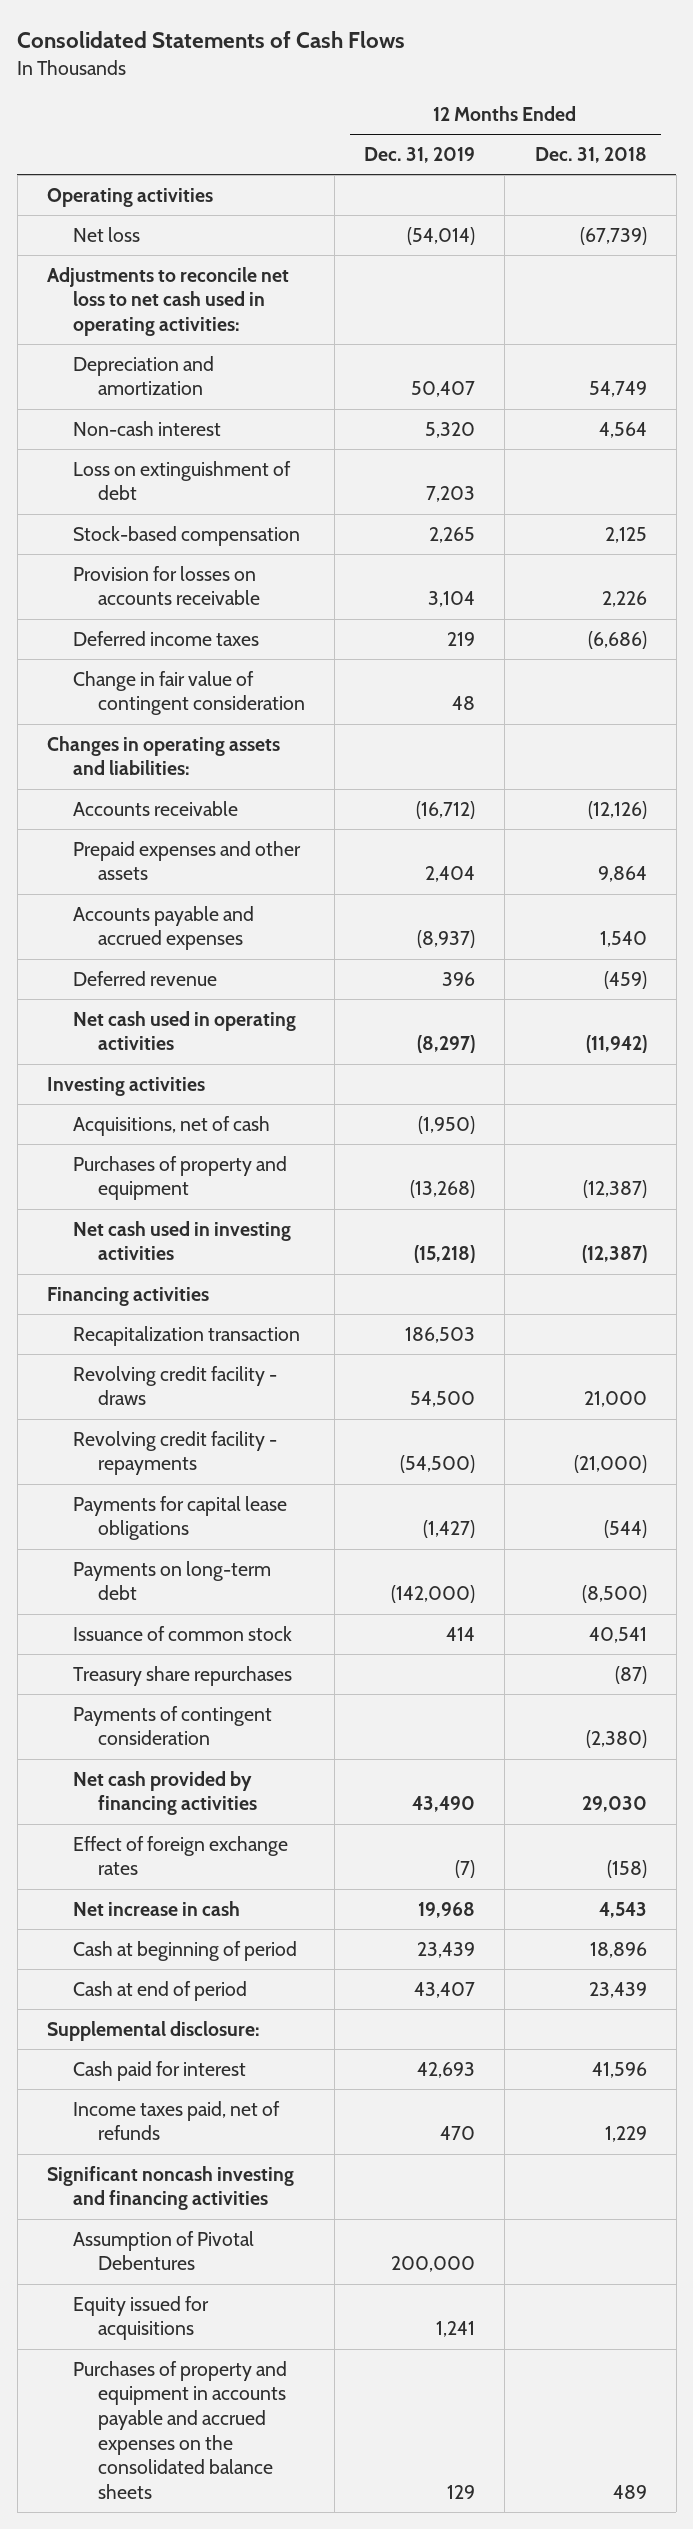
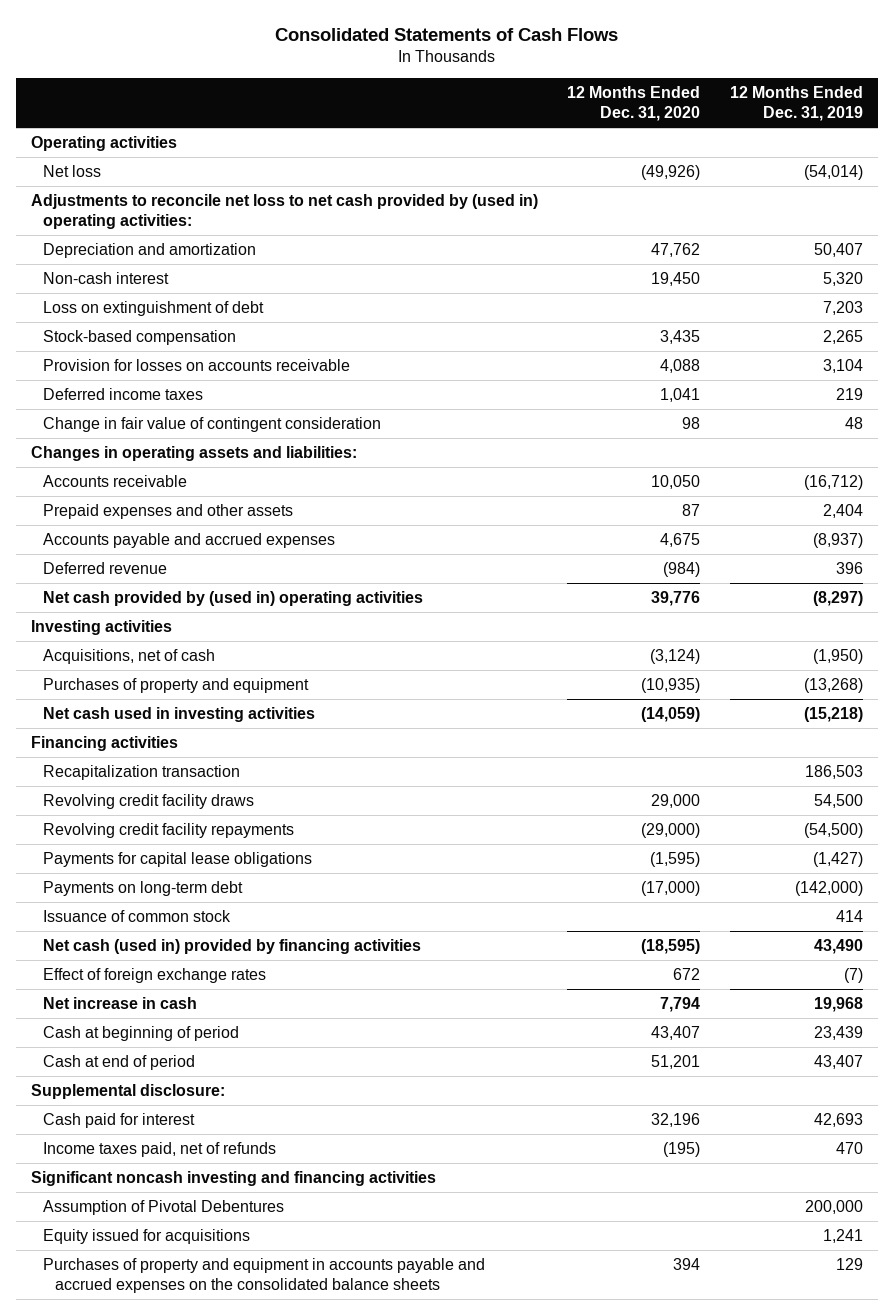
[534,147,647,164] Dec. 31, 2018 -> none
none -> [567,86,701,121] 12 Months Ended Dec. 31, 2020
[46,266,289,336] Adjustments to reconcile net loss to net cash used in operating activities: -> [30,194,538,229] Adjustments to reconcile net loss to net cash provided by (used in) operating activities:
[72,1010,296,1051] Net cash used in operating activities -> [42,591,423,607] Net cash provided by (used in) operating activities
[72,1365,277,1406] Revolving credit facility - draws -> [42,794,254,810] Revolving credit facility draws
[72,1430,277,1476] Revolving credit facility - repayments -> [42,823,294,839] Revolving credit facility repayments
[72,1665,292,1686] Treasury share repurchases -> none
[72,1705,272,1746] Payments of contingent consideration -> none
[72,1770,258,1816] Net cash provided by financing activities -> [42,939,421,955] Net cash (used in) provided by financing activities

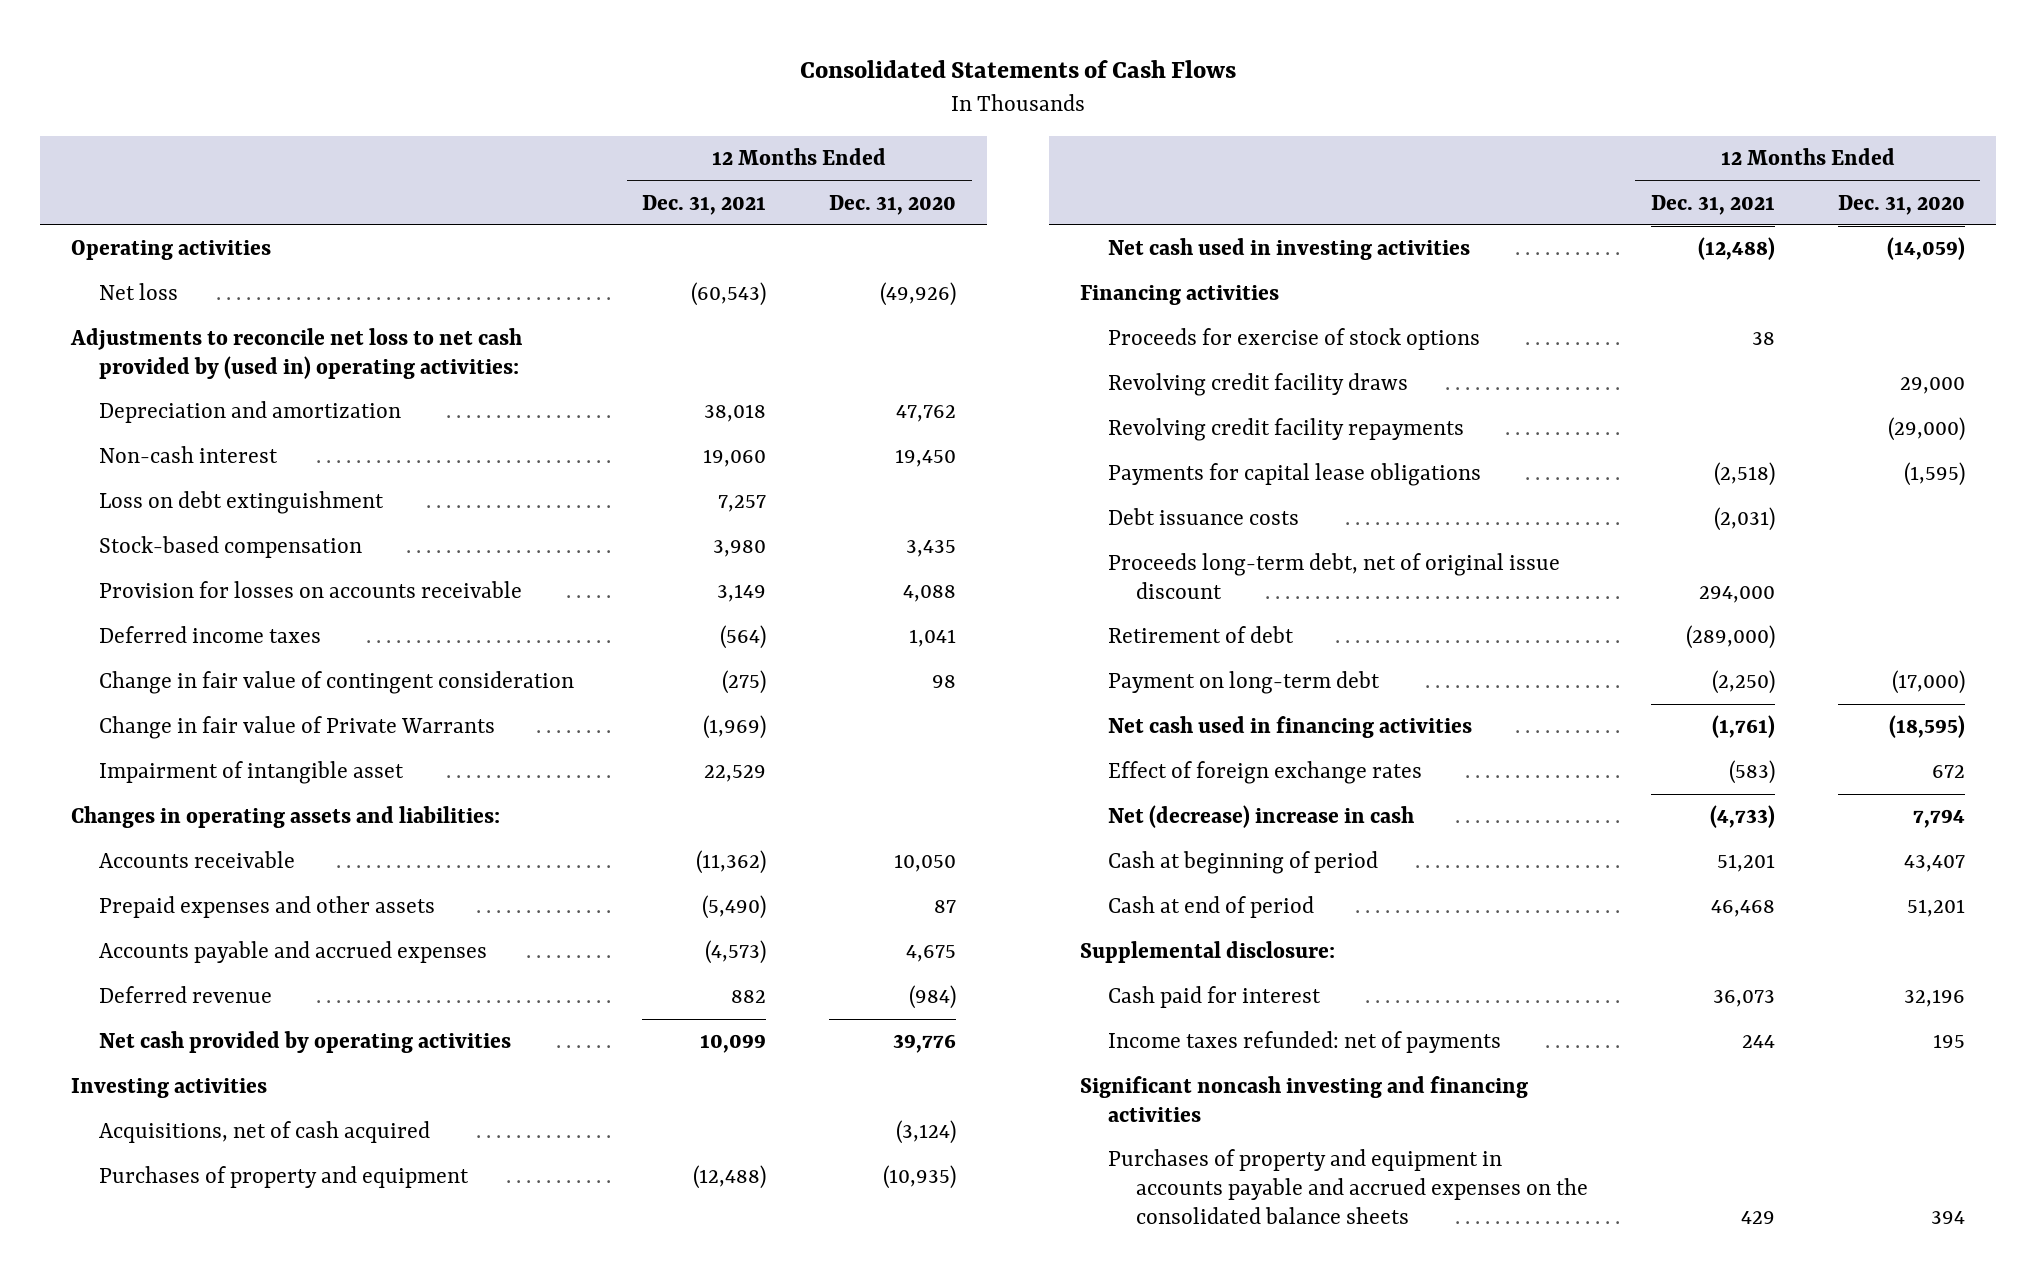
[729,86,863,121] 12 Months Ended Dec. 31, 2019 -> none
none -> [642,194,767,215] Dec. 31, 2021
[42,301,264,317] Loss on extinguishment of debt -> [99,491,385,515] Loss on debt extinguishment
none -> [99,716,496,740] Change in fair value of Private Warrants
none -> [99,761,405,785] Impairment of intangible asset
[42,591,423,607] Net cash provided by (used in) operating activities -> [99,1031,512,1054] Net cash provided by operating activities
[42,649,215,665] Acquisitions, net of cash -> [99,1121,431,1144] Acquisitions, net of cash acquired
[42,765,240,781] Recapitalization transaction -> none
none -> [1108,328,1481,351] Proceeds for exercise of stock options
[42,910,231,923] Issuance of common stock -> none
none -> [1108,508,1300,526] Debt issuance costs
none -> [1108,553,1561,600] Proceeds long-term debt, net of original issue discount
none -> [1108,626,1295,644] Retirement of debt
[42,881,243,897] Payments on long-term debt -> [1108,671,1381,695] Payment on long-term debt
[42,939,421,955] Net cash (used in) provided by financing activities -> [1108,716,1473,739] Net cash used in financing activities
[42,997,197,1010] Net increase in cash -> [1108,805,1415,829] Net (decrease) increase in cash
[42,1142,276,1158] Income taxes paid, net of refunds -> [1108,1031,1502,1054] Income taxes refunded: net of payments
[663,1142,701,1158] (195) -> [1932,1034,1965,1049] 195
[42,1200,284,1216] Assumption of Pivotal Debentures -> none
[42,1229,250,1245] Equity issued for acquisitions -> none

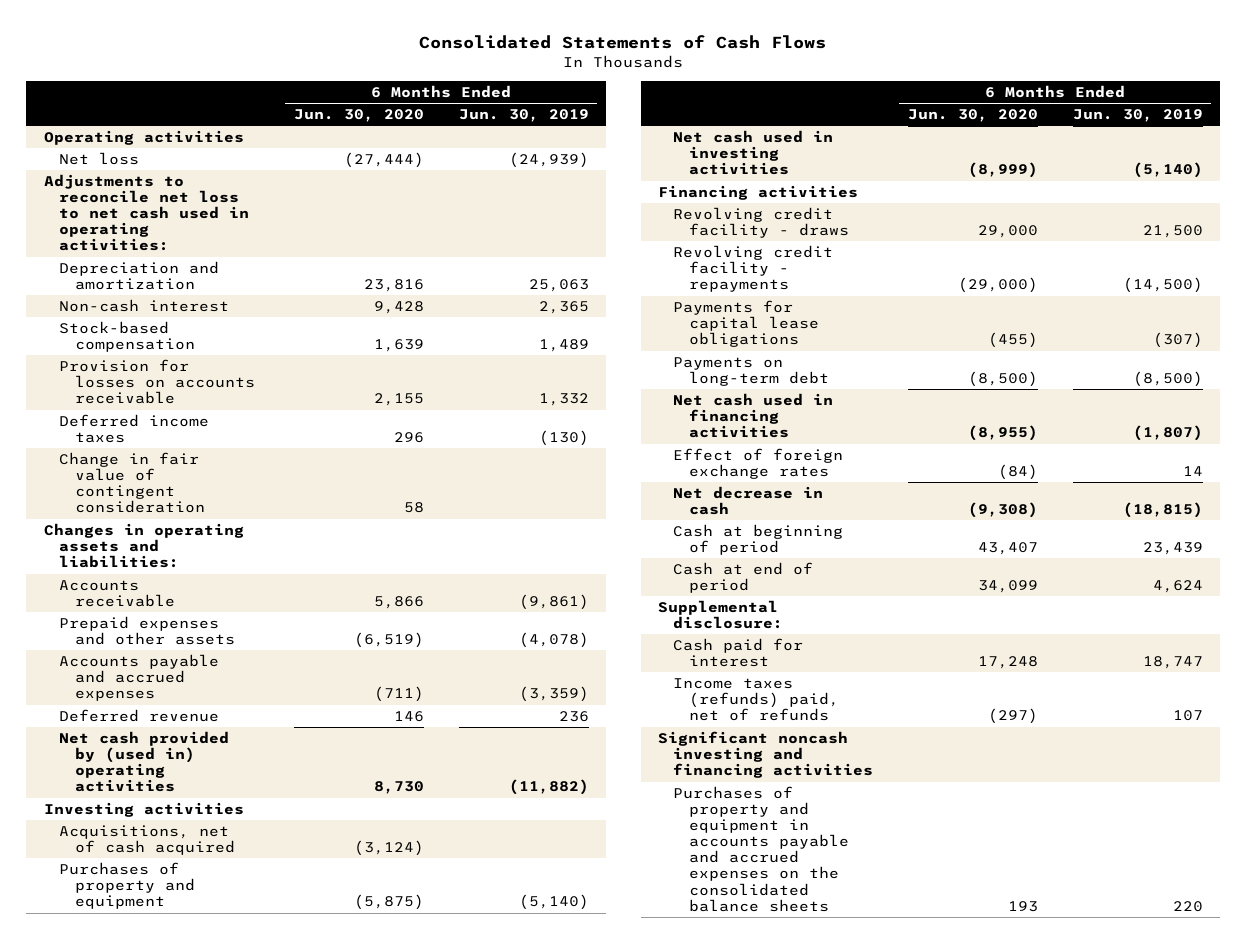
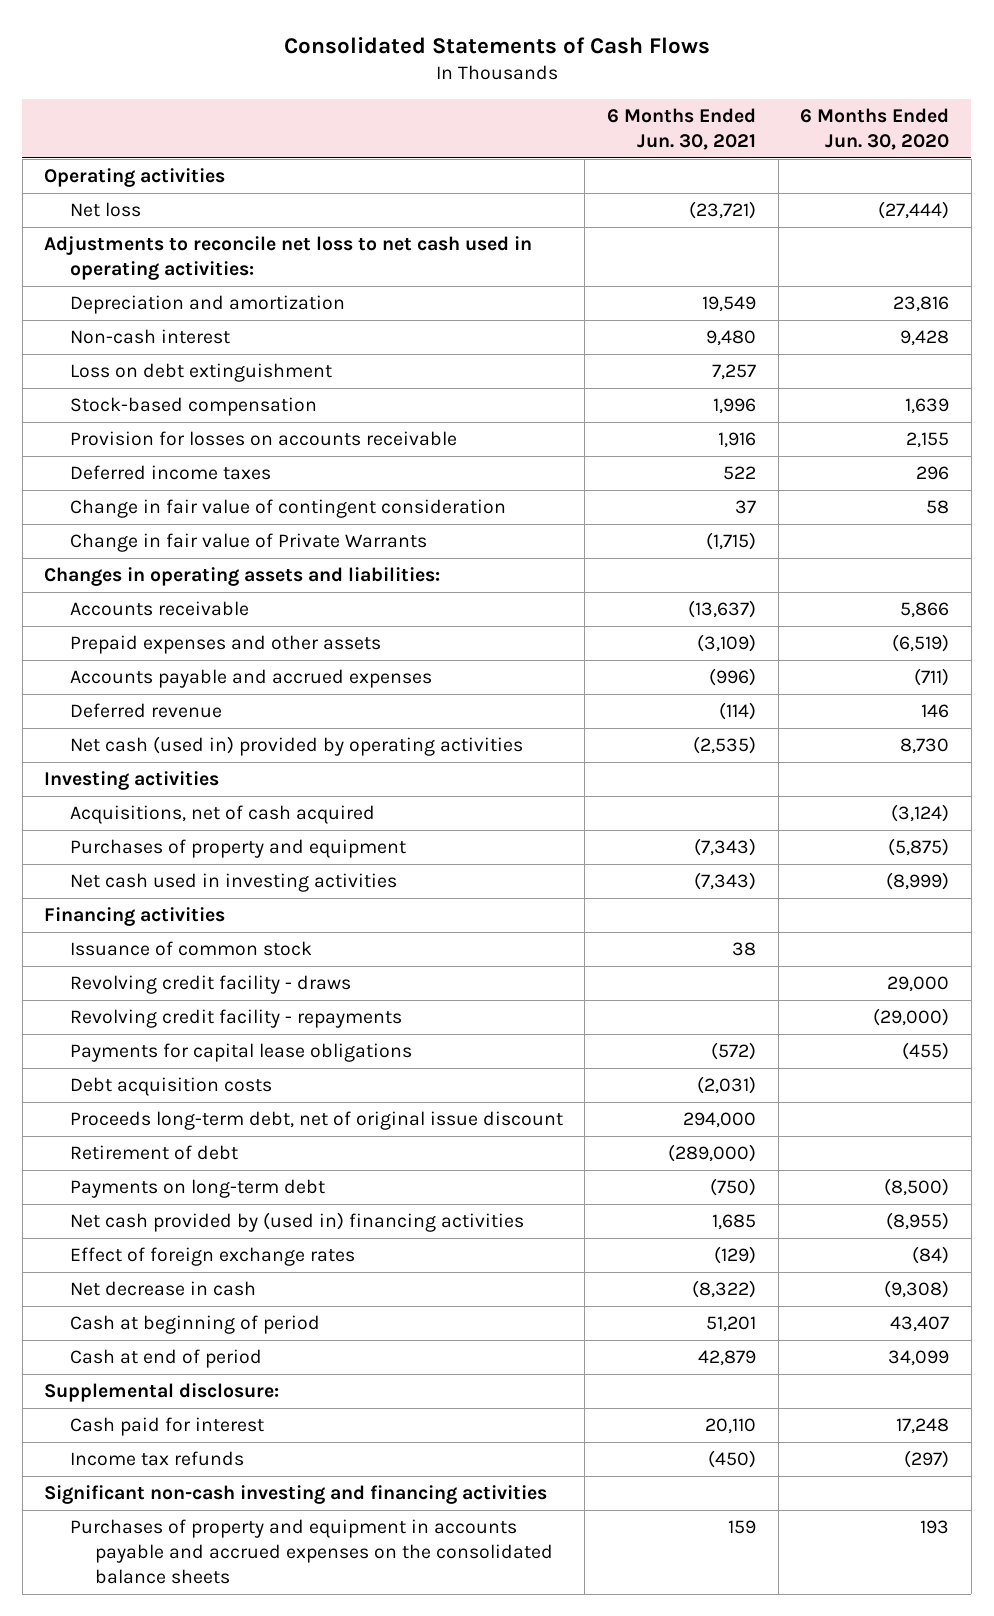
[458,109,589,123] Jun. 30, 2019 -> none
none -> [606,108,756,151] 6 Months Ended Jun. 30, 2021
none -> [69,363,332,383] Loss on debt extinguishment
none -> [69,533,427,553] Change in fair value of Private Warrants
[59,731,230,793] Net cash provided by (used in) operating activities -> [69,736,523,757] Net cash (used in) provided by operating activities
none -> [69,941,312,957] Issuance of common stock
none -> [69,1077,272,1097] Debt acquisition costs
none -> [69,1111,563,1131] Proceeds long-term debt, net of original issue discount
none -> [69,1145,238,1161] Retirement of debt
[673,393,834,439] Net cash used in financing activities -> [69,1212,524,1233] Net cash provided by (used in) financing activities
[673,678,840,722] Income taxes (refunds) paid, net of refunds -> [69,1451,244,1467] Income tax refunds
[657,731,874,779] Significant noncash investing and financing activities -> [44,1485,548,1505] Significant non-cash investing and financing activities

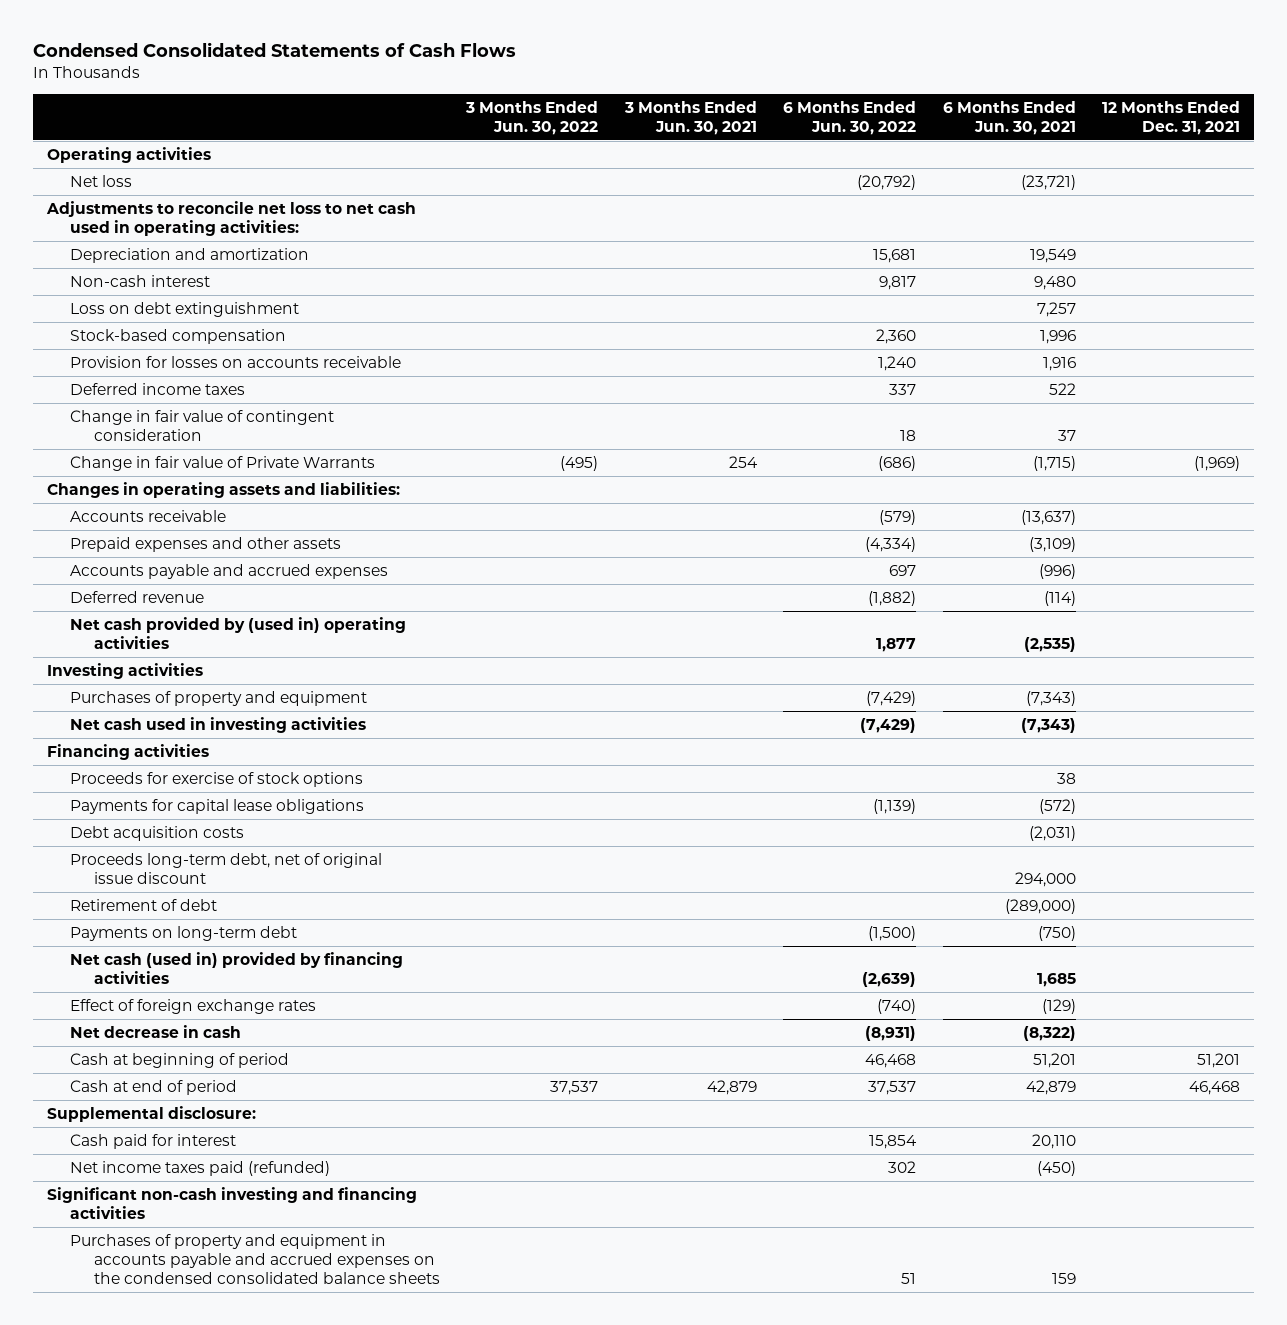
[283,36,710,54] Consolidated Statements of Cash Flows -> [33,42,517,58] Condensed Consolidated Statements of Cash Flows
[800,108,950,151] 6 Months Ended Jun. 30, 2020 -> none
none -> [465,100,599,135] 3 Months Ended Jun. 30, 2022
none -> [623,100,757,135] 3 Months Ended Jun. 30, 2021
none -> [783,100,917,135] 6 Months Ended Jun. 30, 2022
none -> [1102,100,1241,135] 12 Months Ended Dec. 31, 2021
[69,736,523,757] Net cash (used in) provided by operating activities -> [70,616,407,649] Net cash provided by (used in) operating activities
[69,805,375,825] Acquisitions, net of cash acquired -> none
[69,941,312,957] Issuance of common stock -> none
[69,975,351,995] Revolving credit facility - draws -> none
[69,1009,402,1029] Revolving credit facility - repayments -> none
none -> [70,771,364,787] Proceeds for exercise of stock options
[69,1212,524,1233] Net cash provided by (used in) financing activities -> [70,951,404,984] Net cash (used in) provided by financing activities
[69,1451,244,1467] Income tax refunds -> [70,1160,331,1176] Net income taxes paid (refunded)
[69,1519,553,1584] Purchases of property and equipment in accounts payable and accrued expenses on the consolidated balance sheets -> [70,1233,440,1284] Purchases of property and equipment in accounts payable and accrued expenses on the condensed consolidated balance sheets

